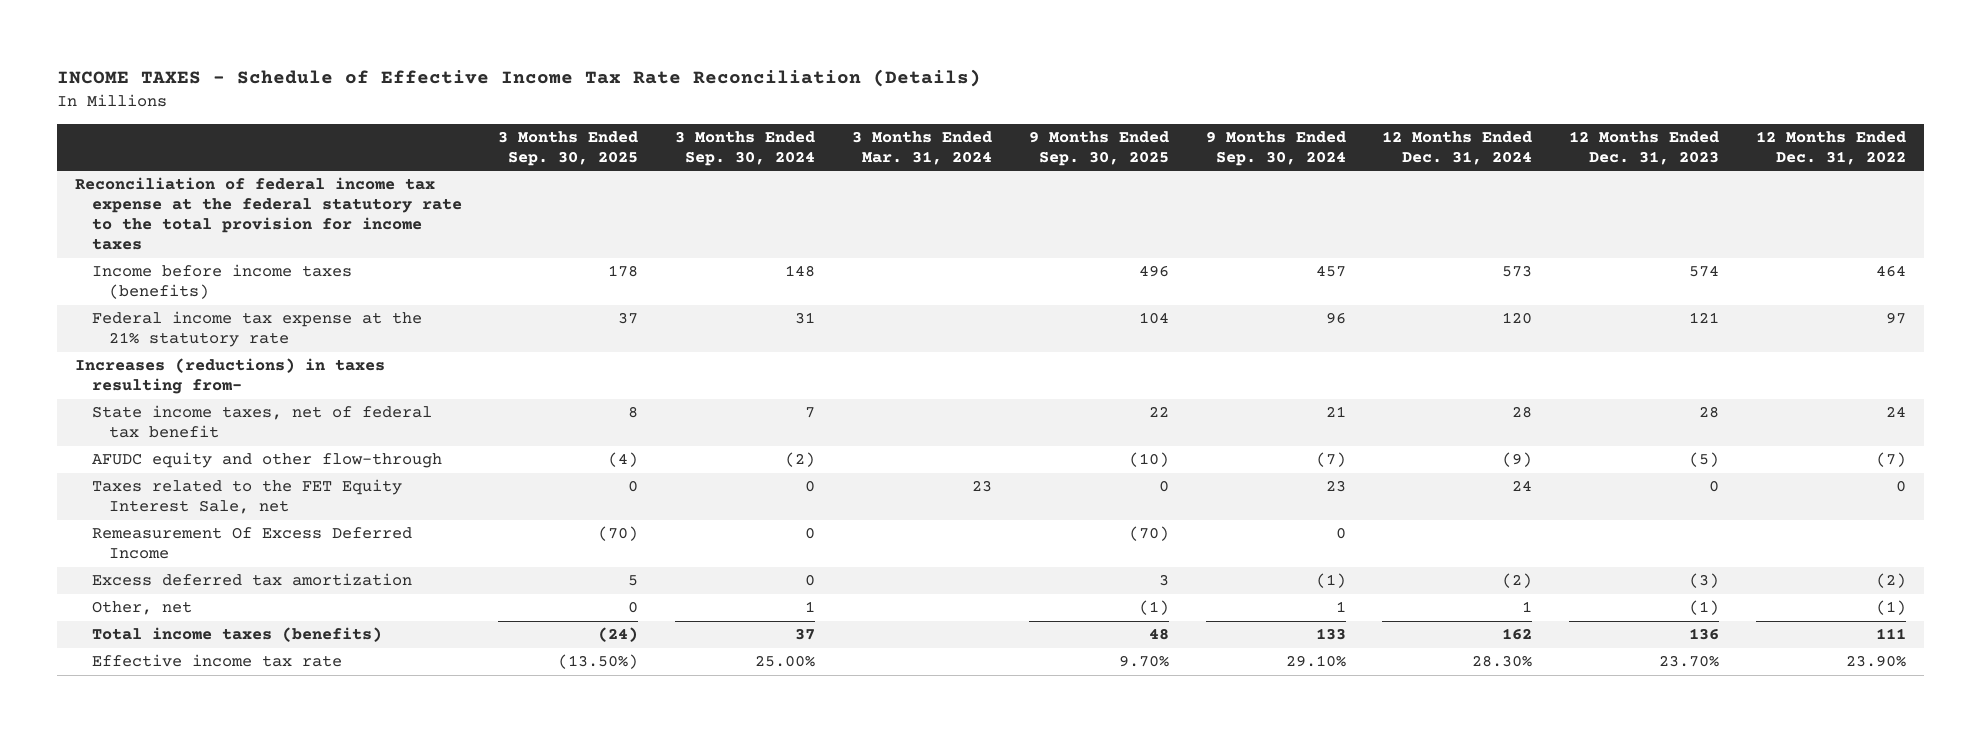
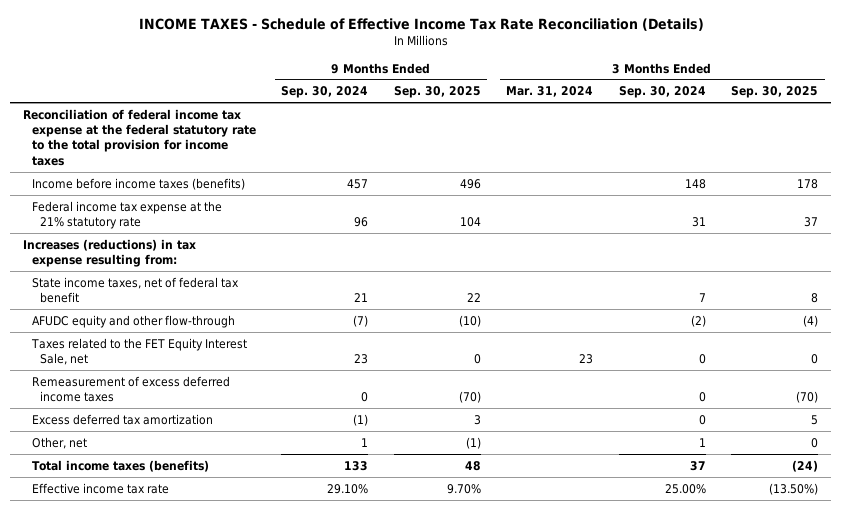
[1382,130,1533,165] 12 Months Ended Dec. 31, 2024 -> none
[1569,130,1720,165] 12 Months Ended Dec. 31, 2023 -> none
[1755,130,1906,165] 12 Months Ended Dec. 31, 2022 -> none
[74,358,385,395] Increases (reductions) in taxes resulting from- -> [22,238,196,268] Increases (reductions) in tax expense resulting from:
[91,527,412,560] Remeasurement Of Excess Deferred Income -> [31,375,230,403] Remeasurement of excess deferred income taxes

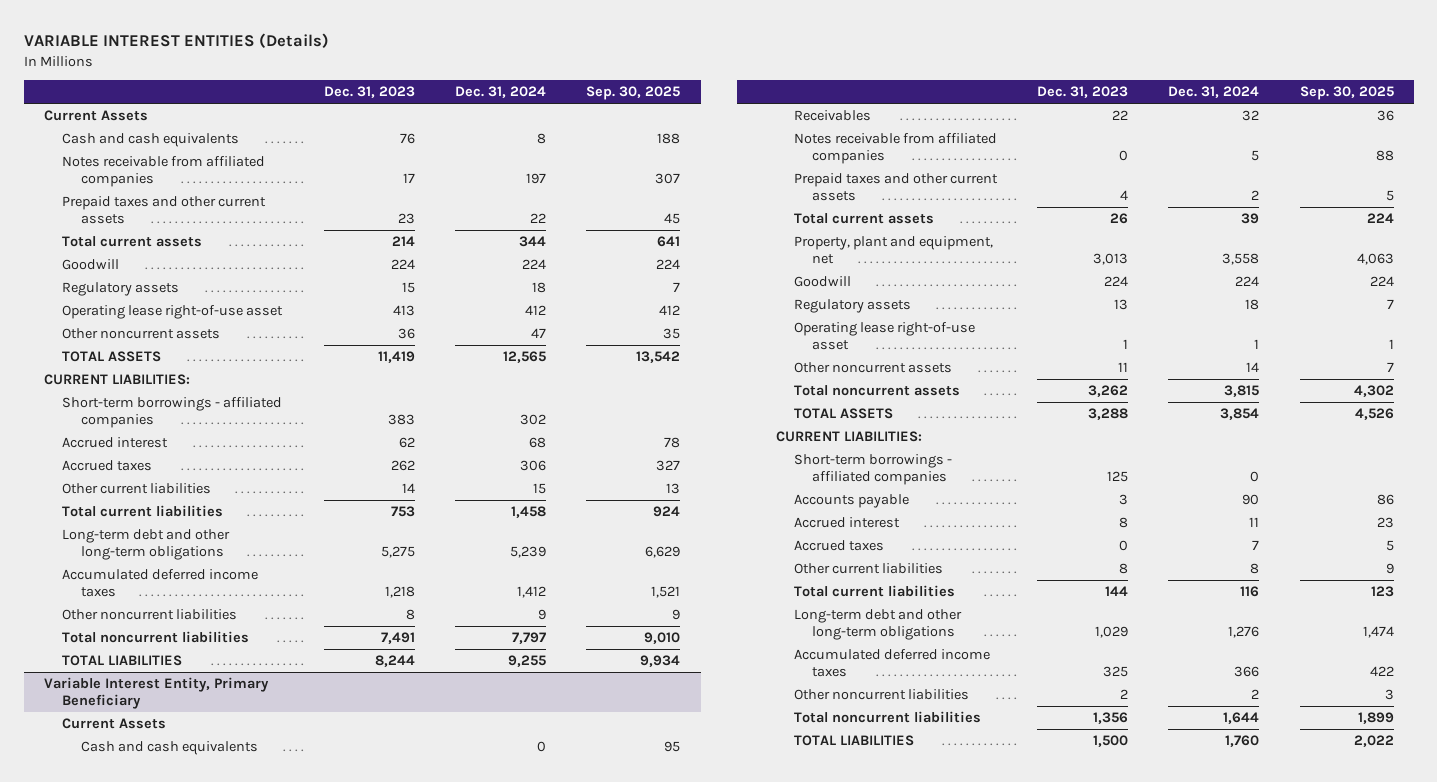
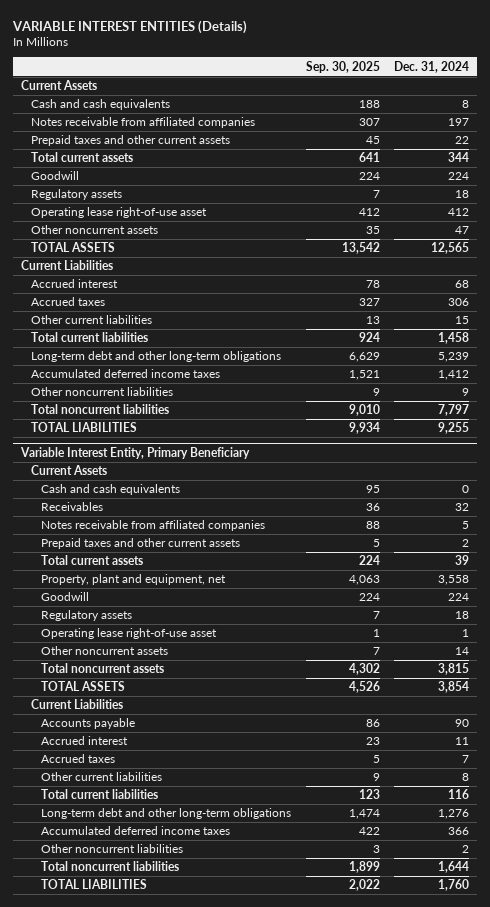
[323,86,415,99] Dec. 31, 2023 -> none
[62,397,283,429] Short-term borrowings - affiliated companies -> none
[43,374,190,386] CURRENT LIABILITIES: -> [20,260,113,271] Current Liabilities
[793,454,952,486] Short-term borrowings - affiliated companies -> none
[775,431,922,443] CURRENT LIABILITIES: -> [30,699,123,710] Current Liabilities

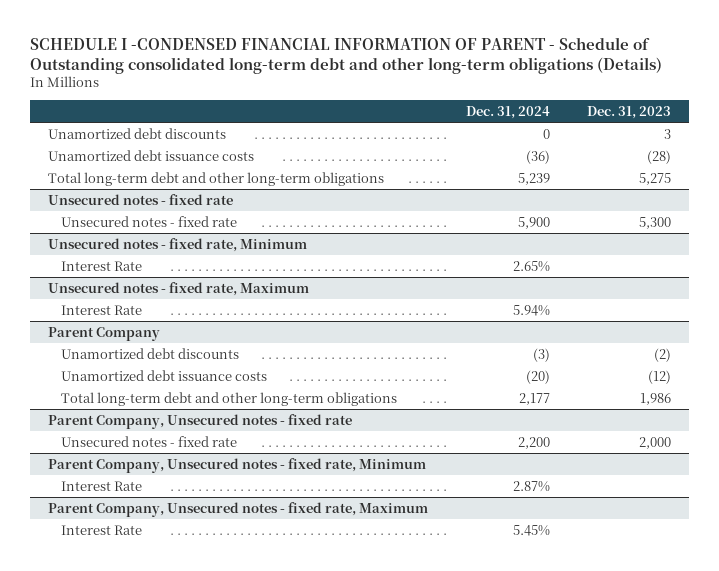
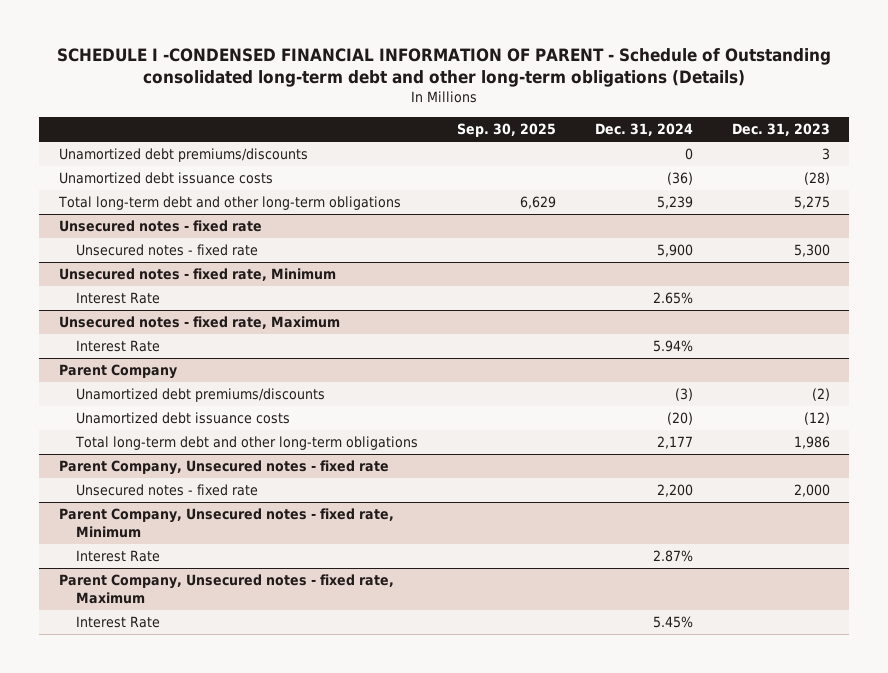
none -> [457,123,557,138] Sep. 30, 2025
[48,127,227,139] Unamortized debt discounts -> [58,148,308,163] Unamortized debt premiums/discounts
[61,347,240,359] Unamortized debt discounts -> [76,388,326,403] Unamortized debt premiums/discounts

